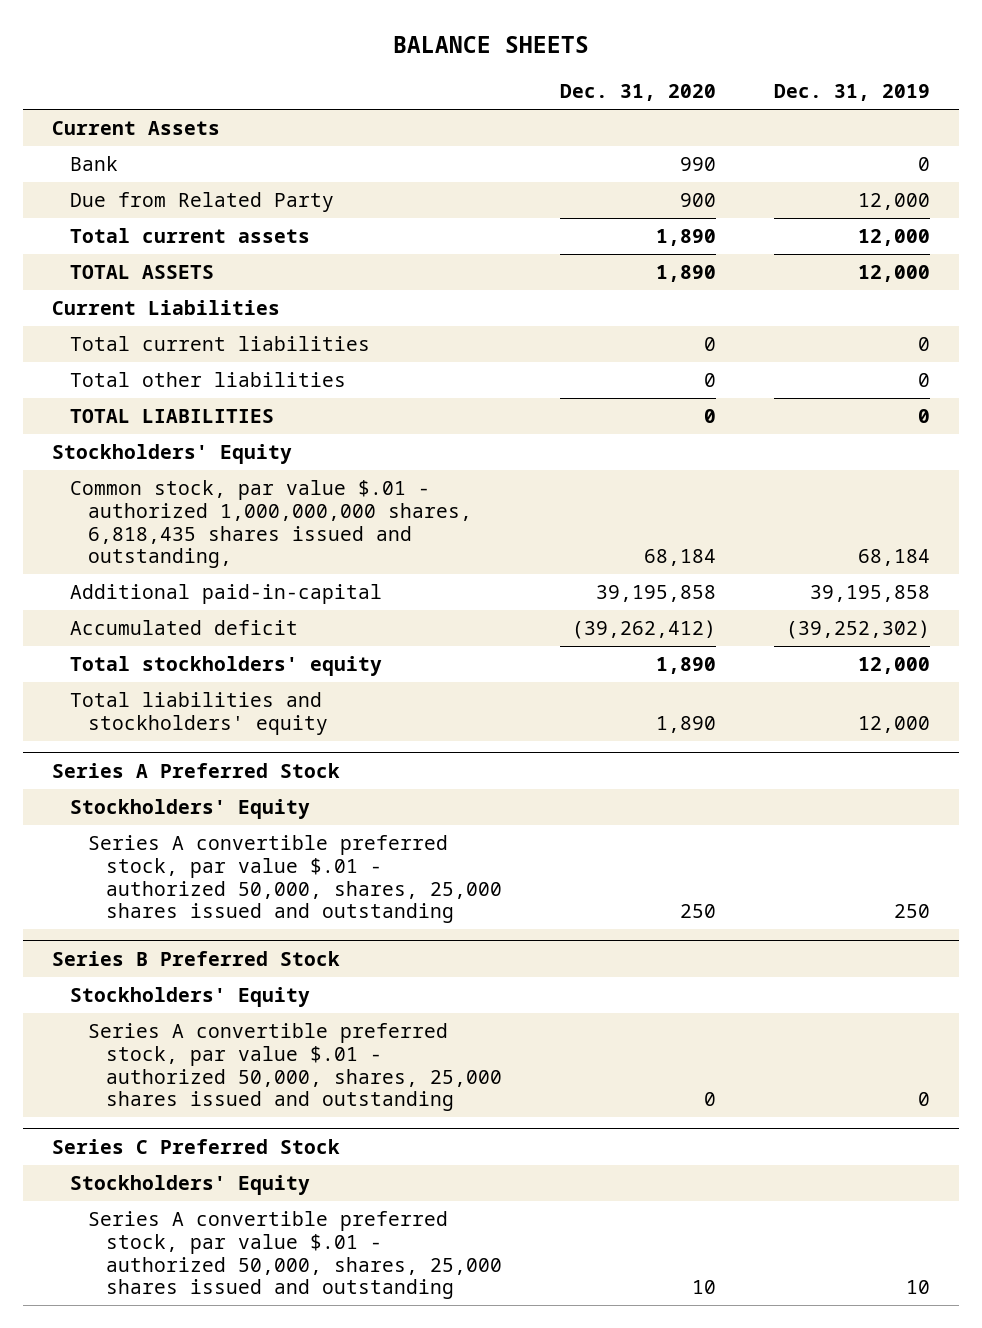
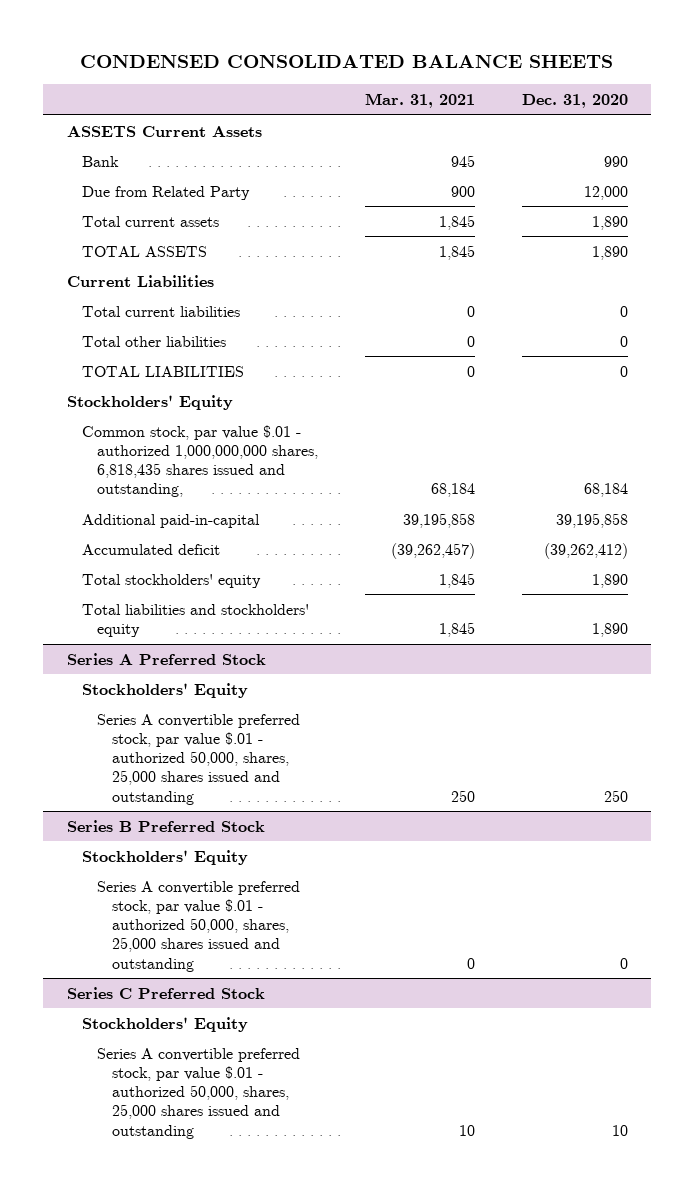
[392,36,589,54] BALANCE SHEETS -> [80,55,614,69] CONDENSED CONSOLIDATED BALANCE SHEETS
[773,84,930,102] Dec. 31, 2019 -> none
none -> [364,92,475,108] Mar. 31, 2021
[51,121,220,136] Current Assets -> [66,125,262,137] ASSETS Current Assets
[679,193,716,208] 900 -> [583,185,628,200] 12,000

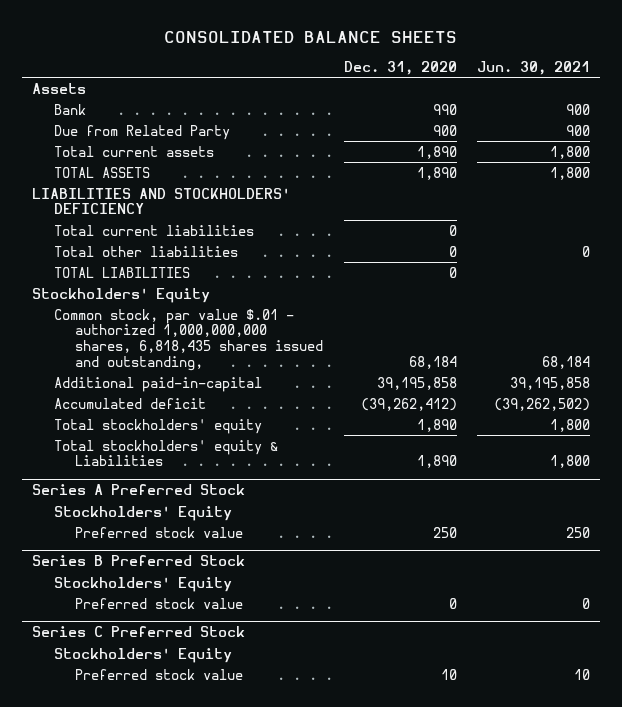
[80,55,614,69] CONDENSED CONSOLIDATED BALANCE SHEETS -> [164,31,458,44] CONSOLIDATED BALANCE SHEETS
[364,92,475,108] Mar. 31, 2021 -> none
none -> [476,60,590,75] Jun. 30, 2021
[66,125,262,137] ASSETS Current Assets -> [32,82,87,94] Assets
[583,185,628,200] 12,000 -> [432,124,457,136] 900
[66,274,214,287] Current Liabilities -> none
none -> [32,187,291,215] LIABILITIES AND STOCKHOLDERS' DEFICIENCY
[81,603,309,637] Total liabilities and stockholders' equity -> [53,439,278,467] Total stockholders' equity & Liabilities
[96,713,300,805] Series A convertible preferred stock, par value $.01 - authorized 50,000, shares, 25,000 shares issued and outstanding -> [75,526,244,538] Preferred stock value
[96,880,300,972] Series A convertible preferred stock, par value $.01 - authorized 50,000, shares, 25,000 shares issued and outstanding -> [75,597,244,609] Preferred stock value
[96,1047,300,1139] Series A convertible preferred stock, par value $.01 - authorized 50,000, shares, 25,000 shares issued and outstanding -> [75,668,244,680] Preferred stock value

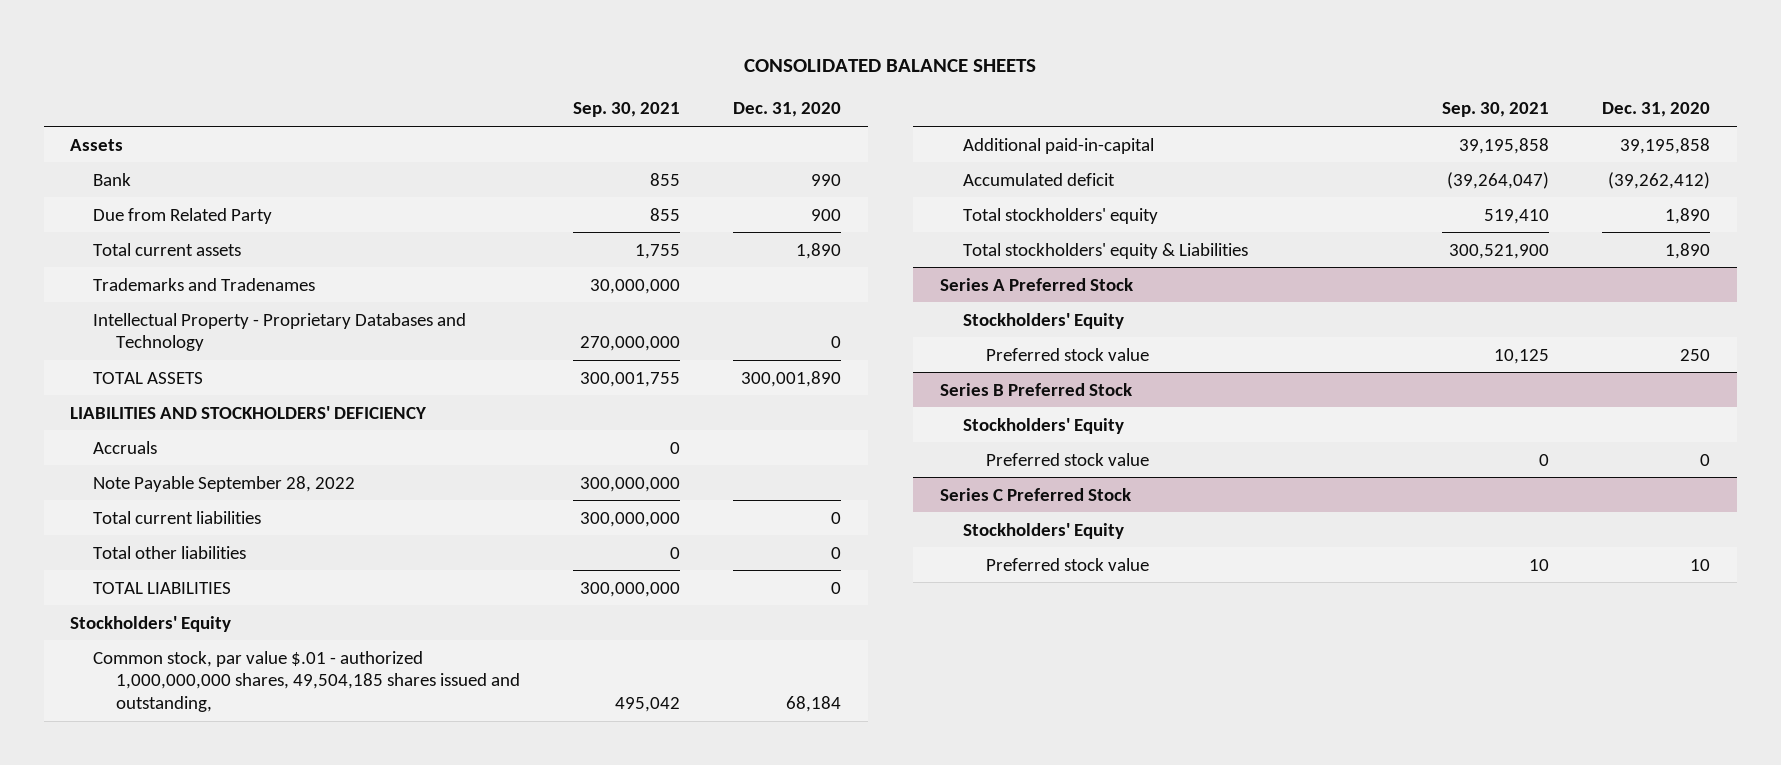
[476,60,590,75] Jun. 30, 2021 -> none
none -> [573,102,681,118] Sep. 30, 2021
none -> [93,277,316,291] Trademarks and Tradenames
none -> [93,312,467,352] Intellectual Property - Proprietary Databases and Technology
[416,166,457,180] 1,890 -> [741,370,842,387] 300,001,890
none -> [93,440,158,454] Accruals
none -> [93,475,356,492] Note Payable September 28, 2022
[53,308,324,371] Common stock, par value $.01 - authorized 1,000,000,000 shares, 6,818,435 shares issued and outstanding, -> [93,650,521,712] Common stock, par value $.01 - authorized 1,000,000,000 shares, 49,504,185 shares issued and outstanding,

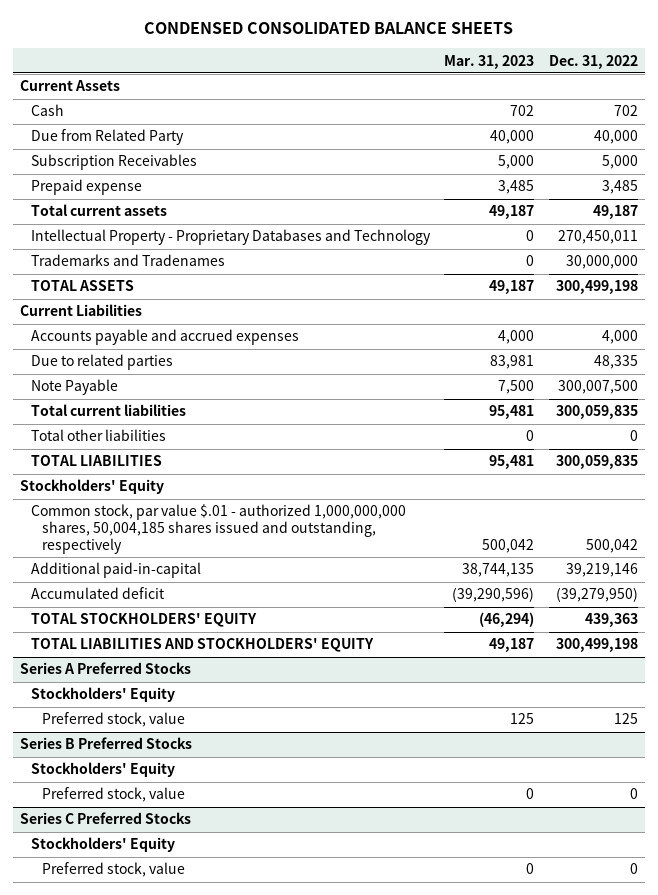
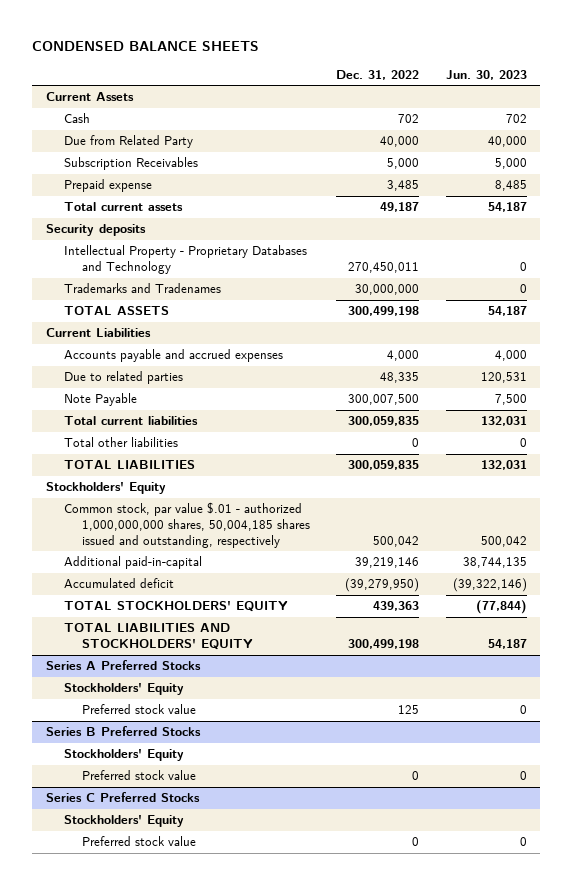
[143,22,513,35] CONDENSED CONSOLIDATED BALANCE SHEETS -> [32,41,260,52] CONDENSED BALANCE SHEETS
[444,54,535,69] Mar. 31, 2023 -> none
none -> [445,69,527,80] Jun. 30, 2023
none -> [45,224,146,237] Security deposits
[41,712,185,728] Preferred stock, value -> [81,704,196,715] Preferred stock value
[41,787,185,803] Preferred stock, value -> [81,770,196,781] Preferred stock value
[41,862,185,878] Preferred stock, value -> [81,836,196,847] Preferred stock value

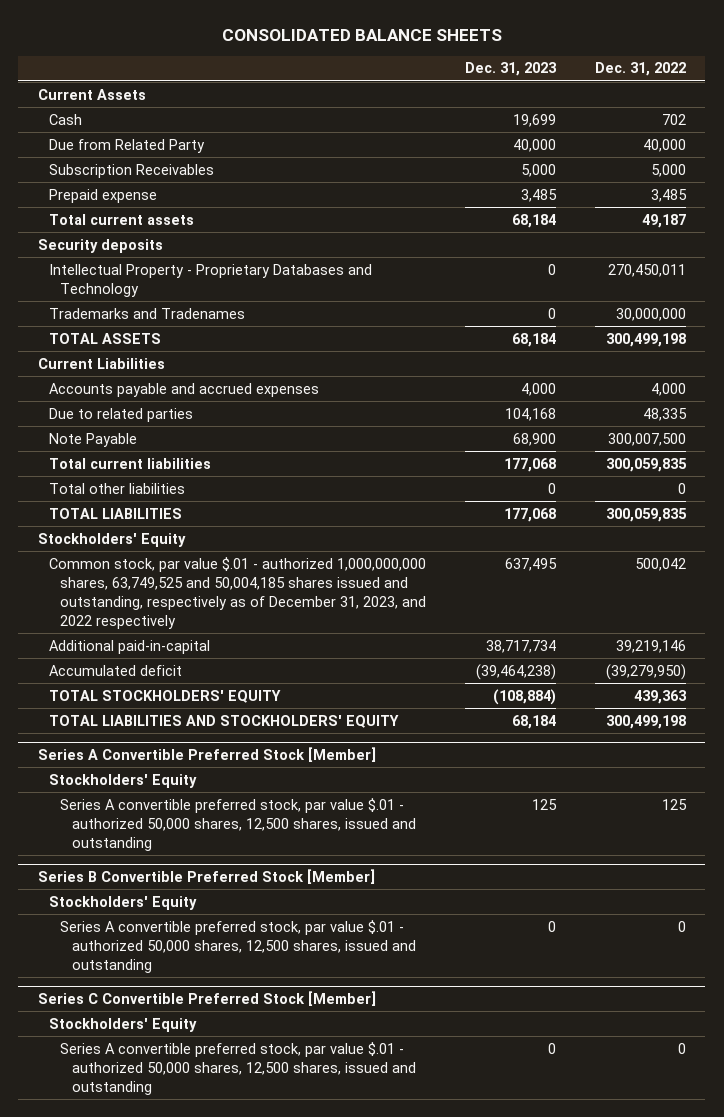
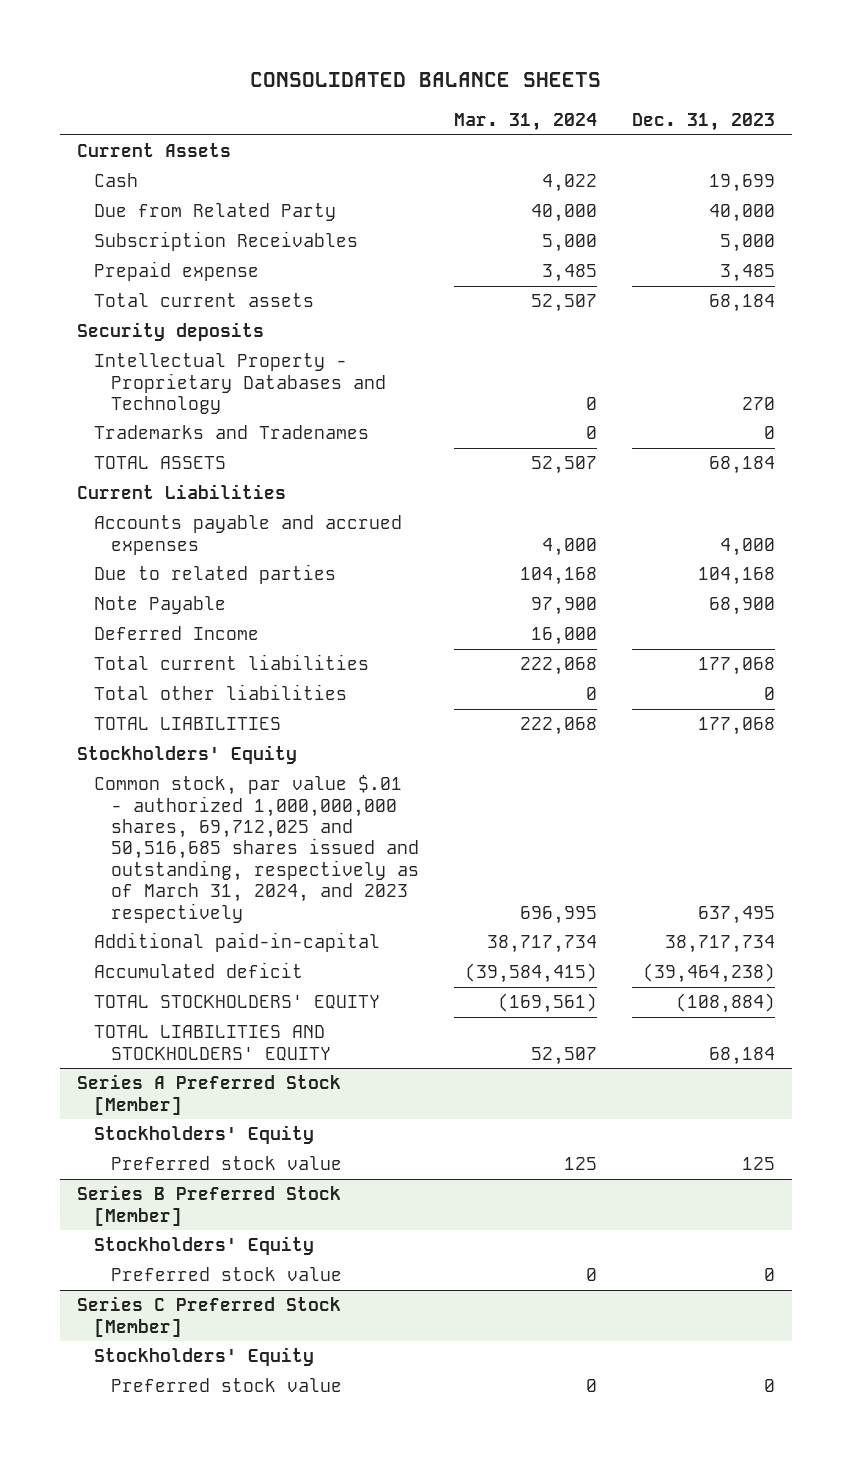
[594,62,686,77] Dec. 31, 2022 -> none
none -> [453,113,597,132] Mar. 31, 2024
[548,263,557,275] 0 -> [741,397,775,411] 270
none -> [93,626,259,641] Deferred Income
[49,556,427,629] Common stock, par value $.01 - authorized 1,000,000,000 shares, 63,749,525 and 50,004,185 shares issued and outstanding, respectively as of December 31, 2023, and 2022 respectively -> [93,775,419,923] Common stock, par value $.01 - authorized 1,000,000,000 shares, 69,712,025 and 50,516,685 shares issued and outstanding, respectively as of March 31, 2024, and 2023 respectively
[37,747,376,763] Series A Convertible Preferred Stock [Member] -> [77,1074,342,1115] Series A Preferred Stock [Member]
[60,797,416,851] Series A convertible preferred stock, par value $.01 - authorized 50,000 shares, 12,500 shares, issued and outstanding -> [110,1156,342,1171] Preferred stock value
[37,869,375,885] Series B Convertible Preferred Stock [Member] -> [77,1185,342,1226] Series B Preferred Stock [Member]
[60,919,416,973] Series A convertible preferred stock, par value $.01 - authorized 50,000 shares, 12,500 shares, issued and outstanding -> [110,1267,342,1282] Preferred stock value
[37,991,376,1007] Series C Convertible Preferred Stock [Member] -> [77,1296,342,1337] Series C Preferred Stock [Member]
[60,1041,416,1095] Series A convertible preferred stock, par value $.01 - authorized 50,000 shares, 12,500 shares, issued and outstanding -> [110,1378,342,1393] Preferred stock value

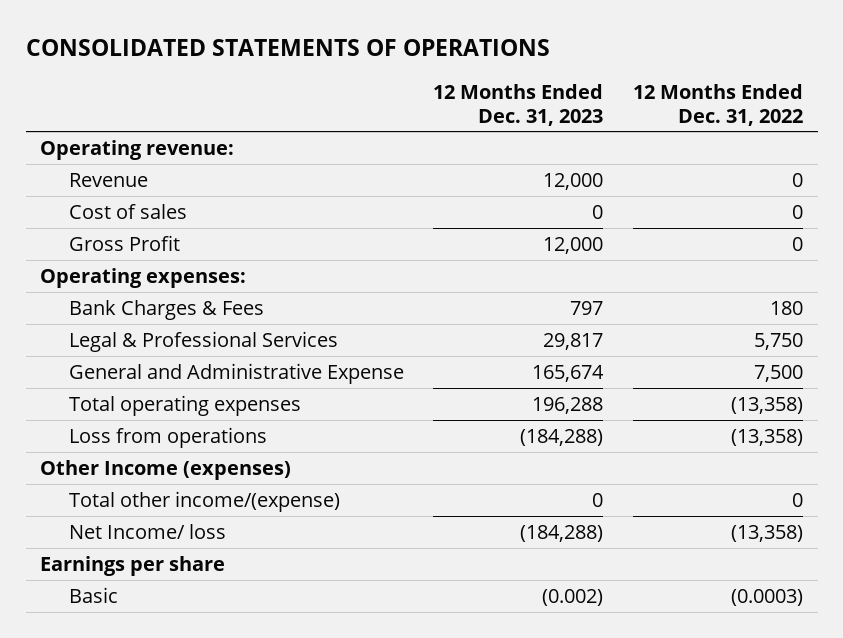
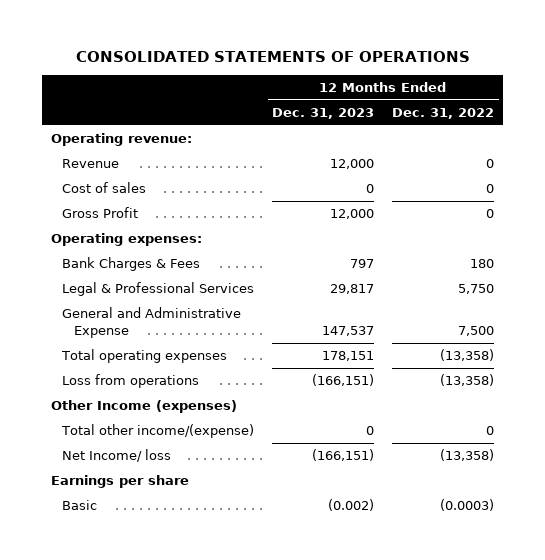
[532,364,605,382] 165,674 -> [322,325,375,336] 147,537
[532,396,604,414] 196,288 -> [322,351,375,362] 178,151
[520,428,604,446] (184,288) -> [312,374,375,387] (166,151)
[520,524,604,542] (184,288) -> [312,449,375,462] (166,151)

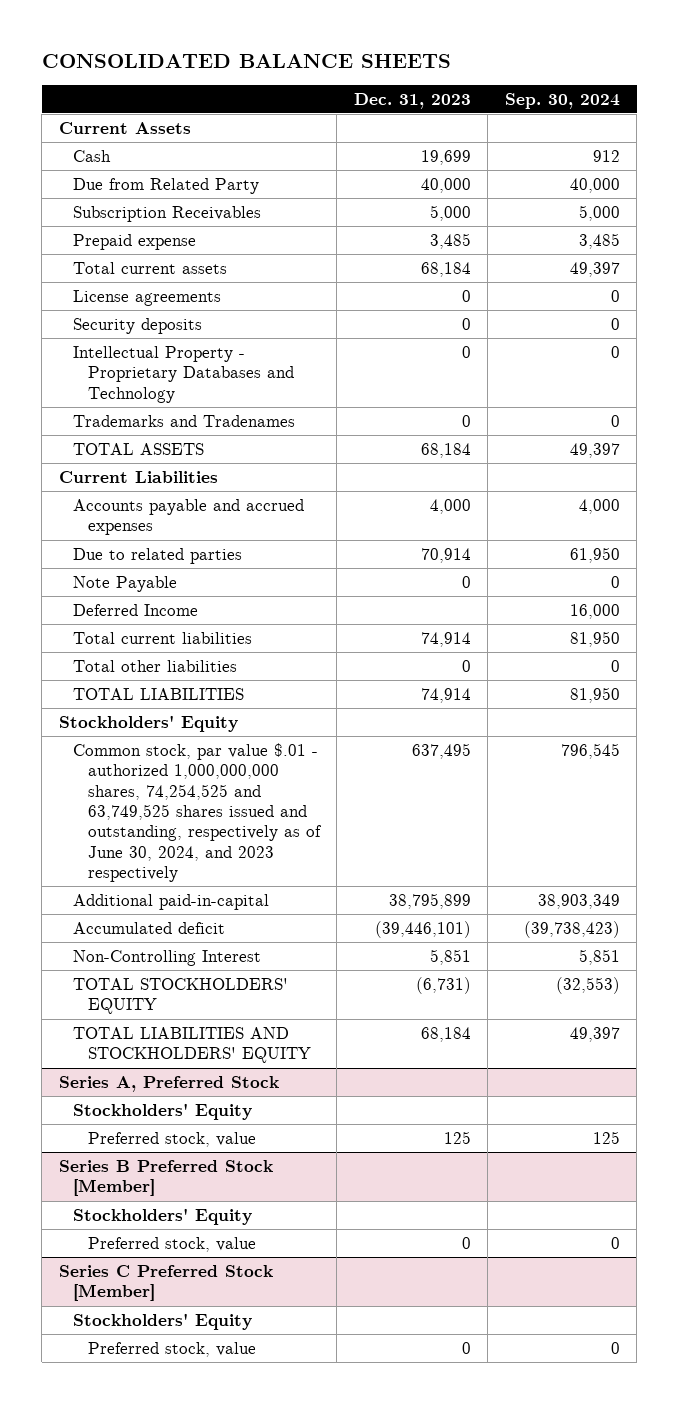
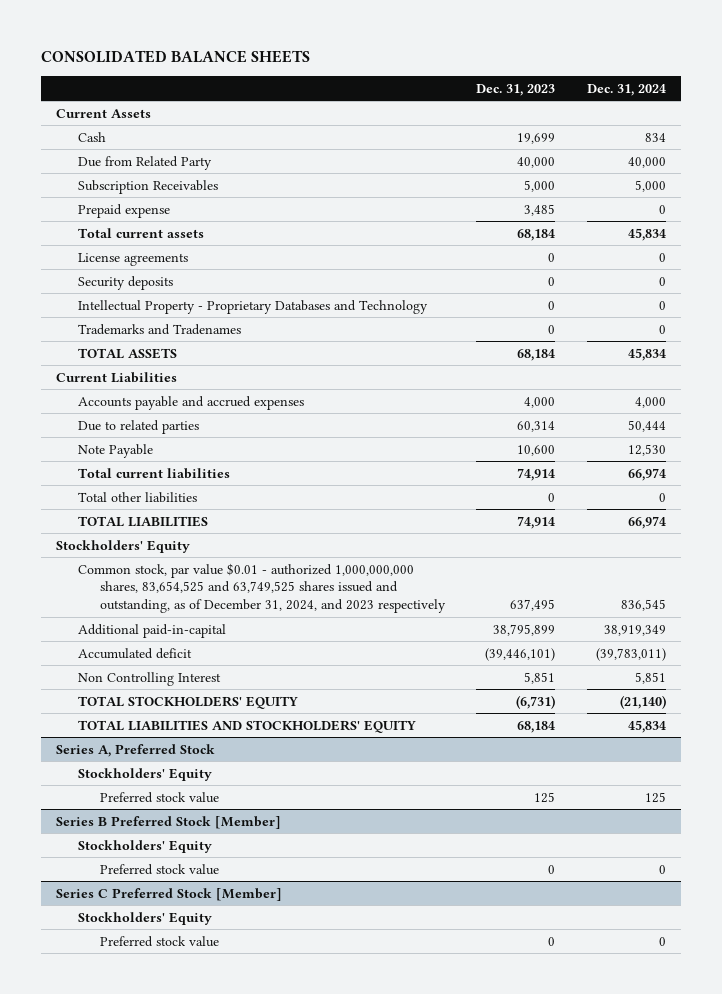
[504,92,620,109] Sep. 30, 2024 -> none
none -> [586,83,666,96] Dec. 31, 2024
[73,603,199,616] Deferred Income -> none
[420,547,471,563] 70,914 -> [517,420,556,432] 60,314
[461,575,471,588] 0 -> [517,444,556,456] 10,600
[73,742,322,882] Common stock, par value $.01 - authorized 1,000,000,000 shares, 74,254,525 and 63,749,525 shares issued and outstanding, respectively as of June 30, 2024, and 2023 respectively -> [78,562,447,614] Common stock, par value $0.01 - authorized 1,000,000,000 shares, 83,654,525 and 63,749,525 shares issued and outstanding, as of December 31, 2024, and 2023 respectively
[73,949,262,966] Non-Controlling Interest -> [78,671,222,686] Non Controlling Interest
[87,1131,256,1147] Preferred stock, value -> [100,791,220,803] Preferred stock value
[87,1236,256,1252] Preferred stock, value -> [100,863,220,875] Preferred stock value
[87,1341,256,1357] Preferred stock, value -> [100,935,220,947] Preferred stock value

